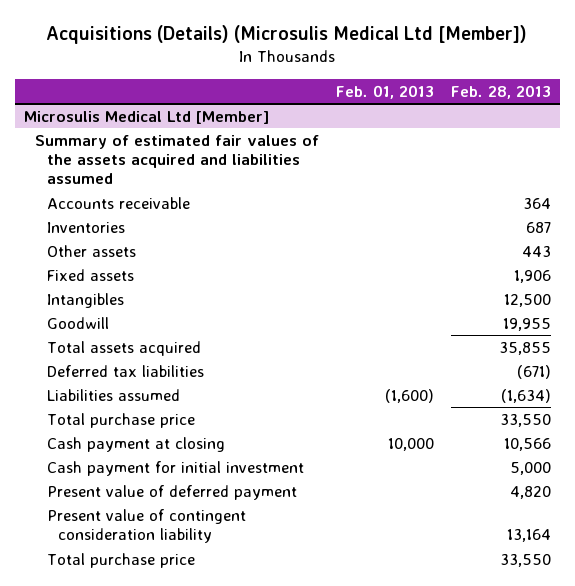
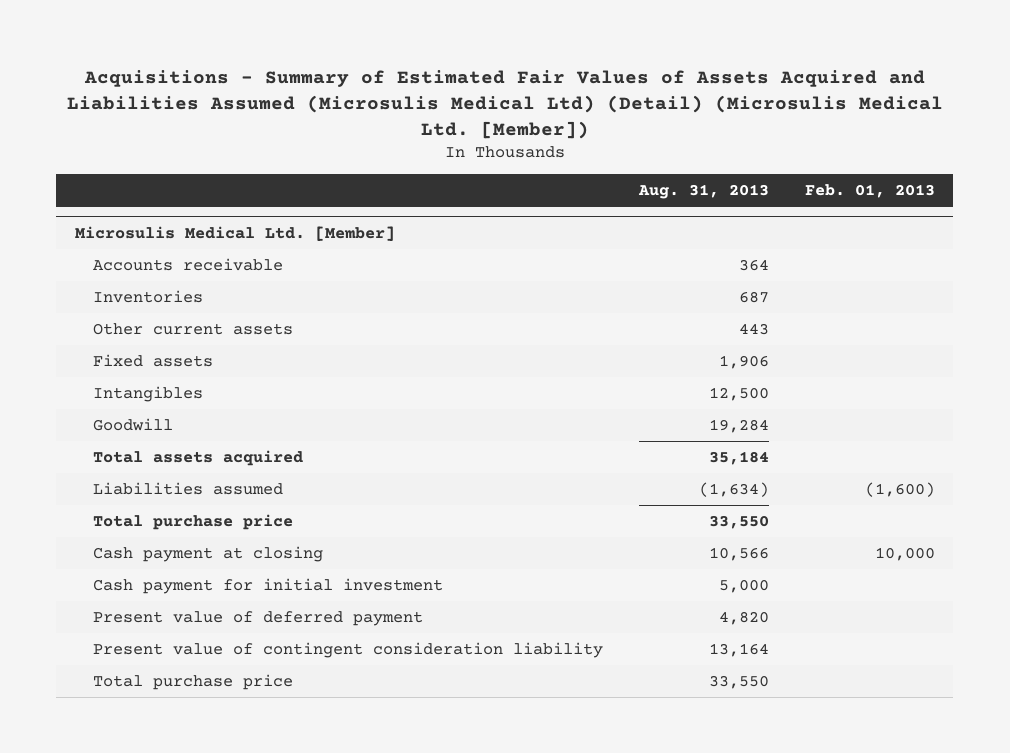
[46,25,528,45] Acquisitions (Details) (Microsulis Medical Ltd [Member]) -> [66,69,943,139] Acquisitions - Summary of Estimated Fair Values of Assets Acquired and Liabilities Assumed (Microsulis Medical Ltd) (Detail) (Microsulis Medical Ltd. [Member])
[451,84,552,99] Feb. 28, 2013 -> none
none -> [637,184,769,200] Aug. 31, 2013
[35,134,320,185] Summary of estimated fair values of the assets acquired and liabilities assumed -> none
[23,110,269,124] Microsulis Medical Ltd [Member] -> [74,225,395,241] Microsulis Medical Ltd. [Member]
[46,244,136,257] Other assets -> [92,323,293,336] Other current assets
[46,364,204,377] Deferred tax liabilities -> none

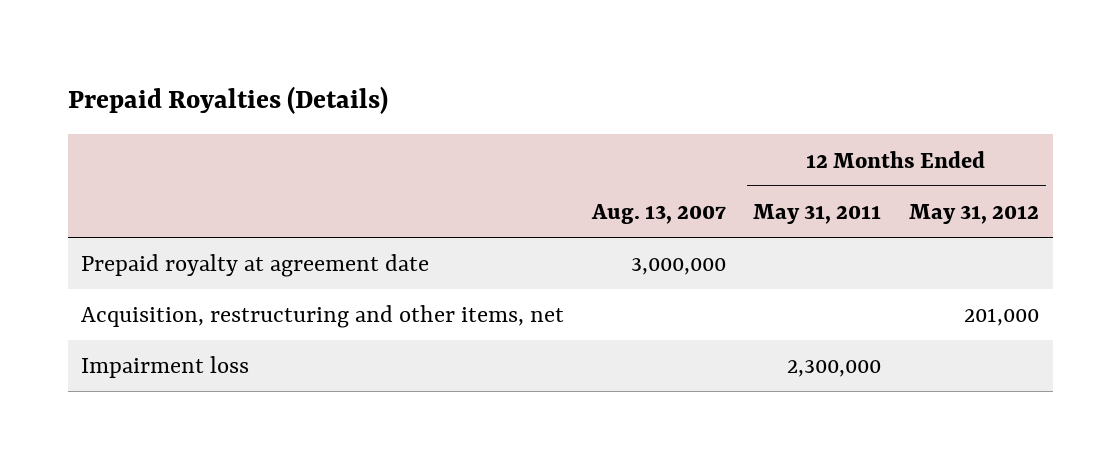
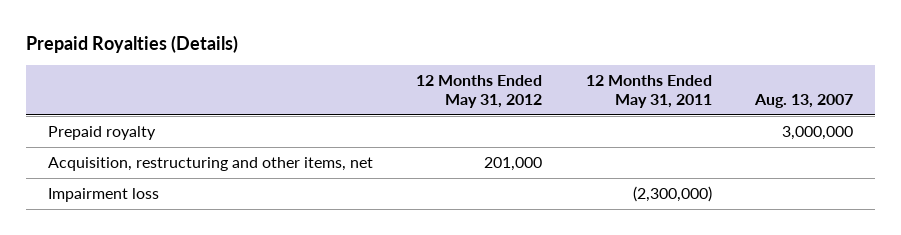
[81,254,430,278] Prepaid royalty at agreement date -> [47,125,156,140] Prepaid royalty
[787,360,882,378] 2,300,000 -> [632,185,712,202] (2,300,000)

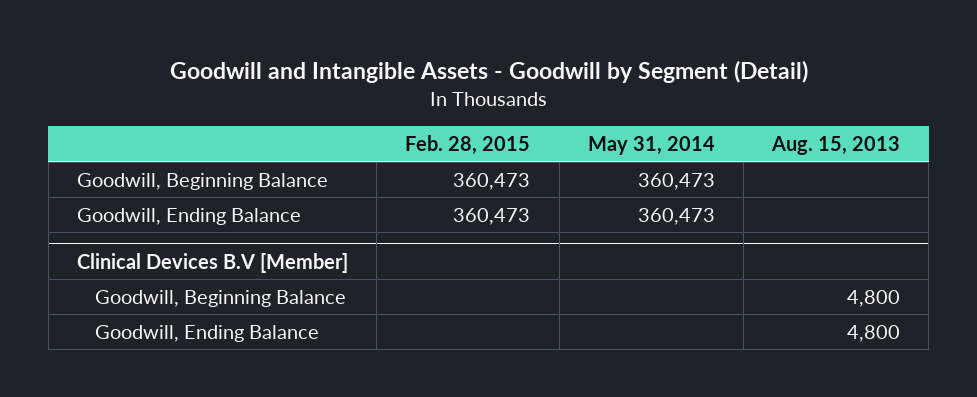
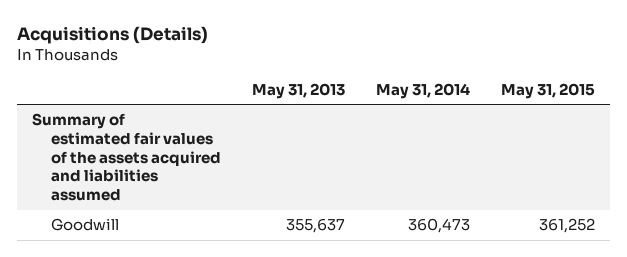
[169,60,808,84] Goodwill and Intangible Assets - Goodwill by Segment (Detail) -> [16,25,208,44] Acquisitions (Details)
[405,134,531,155] Feb. 28, 2015 -> none
[771,135,901,155] Aug. 15, 2013 -> none
none -> [252,82,346,99] May 31, 2013
none -> [500,82,595,99] May 31, 2015
[77,207,302,225] Goodwill, Ending Balance -> none
[77,252,349,273] Clinical Devices B.V [Member] -> none
[95,289,347,307] Goodwill, Beginning Balance -> none
[95,324,320,342] Goodwill, Ending Balance -> none
none -> [32,113,222,202] Summary of estimated fair values of the assets acquired and liabilities assumed
[77,172,329,190] Goodwill, Beginning Balance -> [51,218,120,232] Goodwill

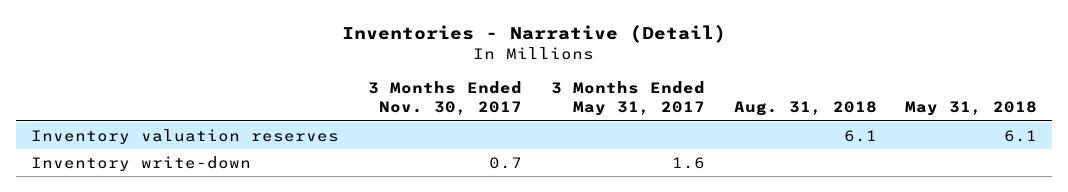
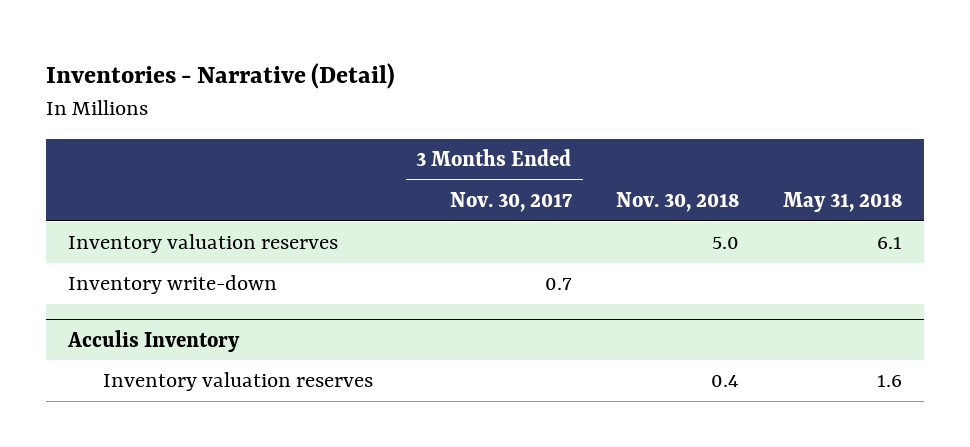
[550,81,705,117] 3 Months Ended May 31, 2017 -> none
[733,101,877,117] Aug. 31, 2018 -> none
none -> [616,192,740,213] Nov. 30, 2018
none -> [67,329,241,352] Acculis Inventory
none -> [102,372,373,392] Inventory valuation reserves

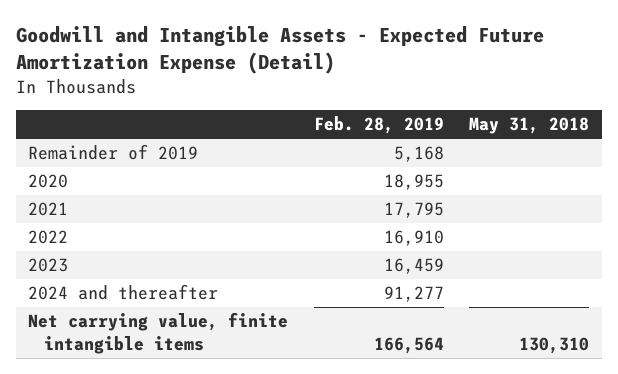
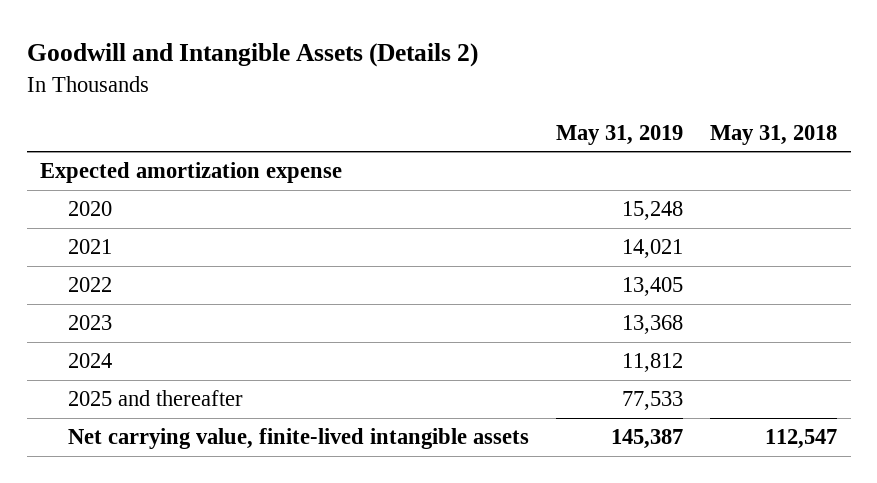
[15,26,544,75] Goodwill and Intangible Assets - Expected Future Amortization Expense (Detail) -> [26,43,478,68] Goodwill and Intangible Assets (Details 2)
[313,116,444,135] Feb. 28, 2019 -> none
none -> [556,124,684,145] May 31, 2019
[28,144,199,161] Remainder of 2019 -> none
none -> [40,162,343,184] Expected amortization expense
none -> [68,353,113,369] 2024
[28,284,219,301] 2024 and thereafter -> [68,390,244,407] 2025 and thereafter
[28,312,289,354] Net carrying value, finite intangible items -> [68,428,530,450] Net carrying value, finite-lived intangible assets
[519,336,590,354] 130,310 -> [765,429,838,450] 112,547

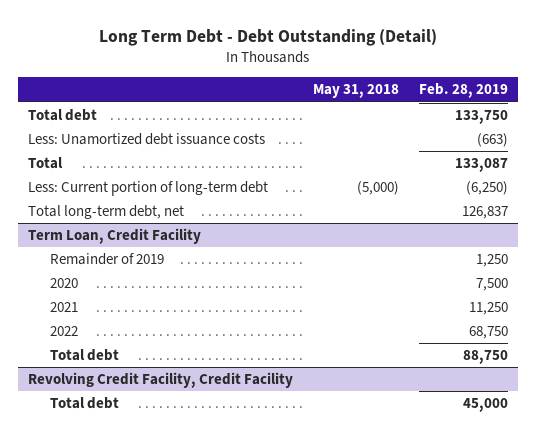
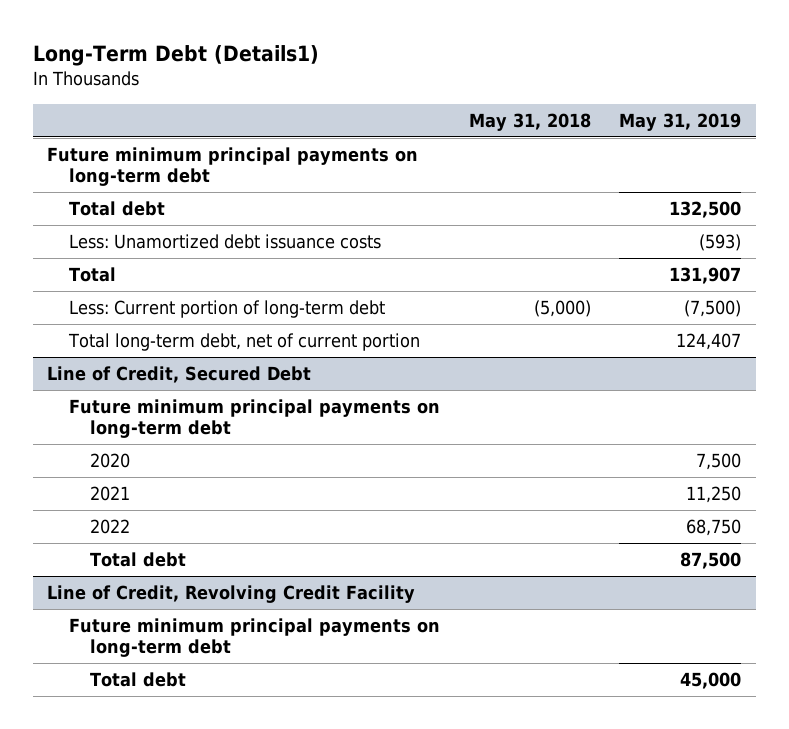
[99,28,438,46] Long Term Debt - Debt Outstanding (Detail) -> [32,44,319,66] Long-Term Debt (Details1)
[418,83,508,99] Feb. 28, 2019 -> none
none -> [619,112,742,131] May 31, 2019
none -> [47,147,419,187] Future minimum principal payments on long-term debt
[28,228,202,245] Term Loan, Credit Facility -> none
[50,253,165,266] Remainder of 2019 -> none
[50,278,79,289] 2020 -> none
[50,302,79,313] 2021 -> none
[50,326,79,337] 2022 -> none
[50,349,120,362] Total debt -> none
[28,205,185,220] Total long-term debt, net -> [67,333,420,352] Total long-term debt, net of current portion
none -> [47,366,312,384] Line of Credit, Secured Debt
none -> [68,399,440,439] Future minimum principal payments on long-term debt
none -> [90,453,131,469] 2020
none -> [90,486,131,502] 2021
none -> [90,519,131,535] 2022
none -> [90,552,187,568] Total debt
[28,372,294,389] Revolving Credit Facility, Credit Facility -> [47,585,416,604] Line of Credit, Revolving Credit Facility
none -> [68,618,440,658] Future minimum principal payments on long-term debt

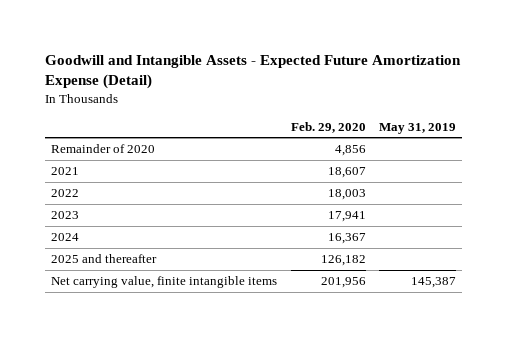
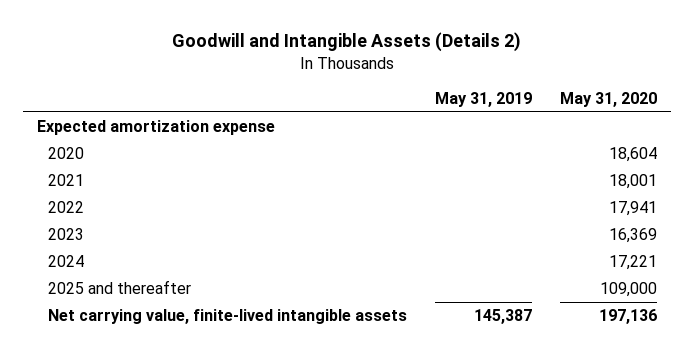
[44,55,461,90] Goodwill and Intangible Assets - Expected Future Amortization Expense (Detail) -> [171,32,521,53] Goodwill and Intangible Assets (Details 2)
[290,121,366,133] Feb. 29, 2020 -> none
none -> [559,91,657,107] May 31, 2020
[51,144,156,154] Remainder of 2020 -> none
none -> [36,120,275,136] Expected amortization expense
none -> [47,147,84,160] 2020
[51,276,278,289] Net carrying value, finite intangible items -> [47,309,407,325] Net carrying value, finite-lived intangible assets

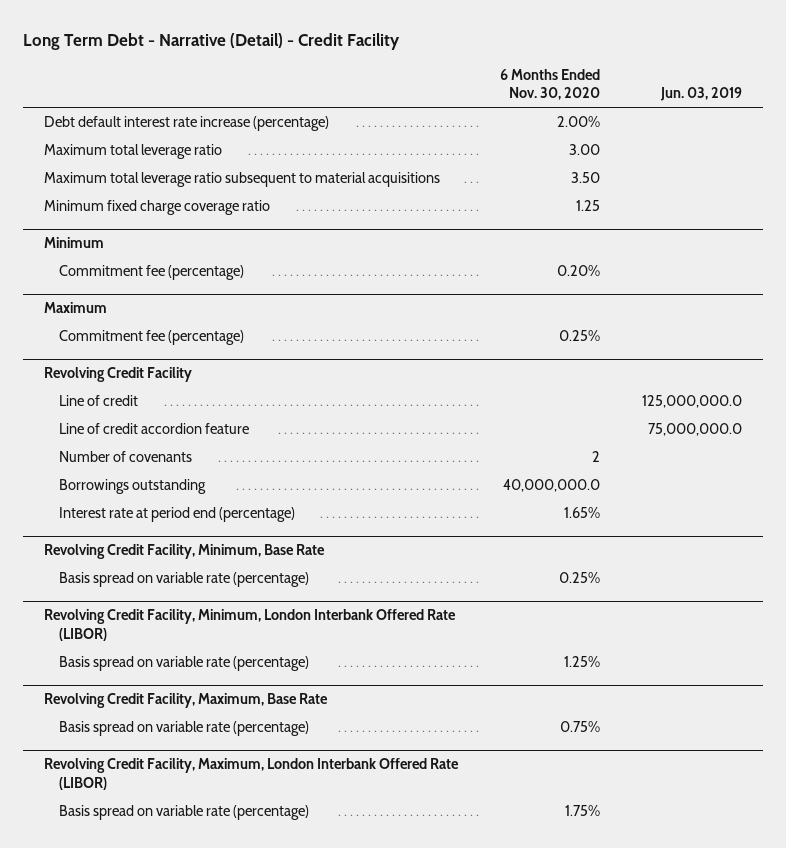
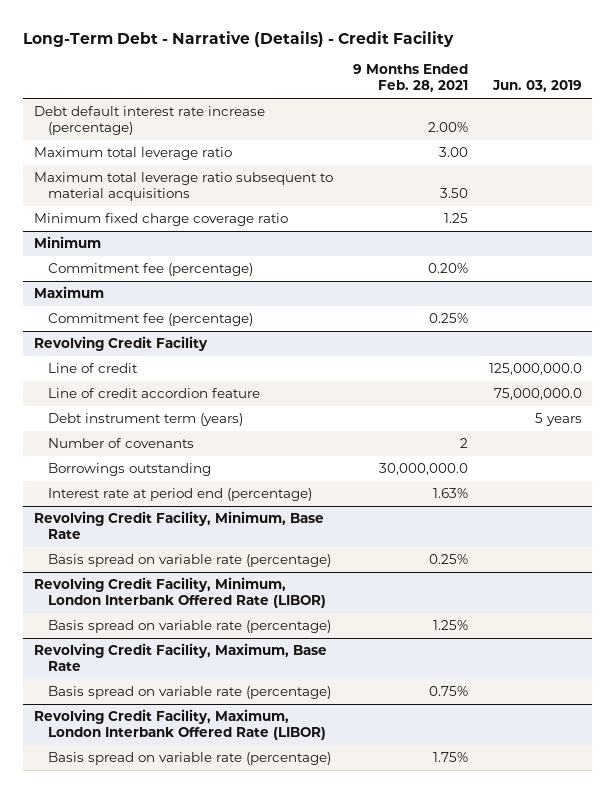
[23,32,401,50] Long Term Debt - Narrative (Detail) - Credit Facility -> [23,31,455,48] Long-Term Debt - Narrative (Details) - Credit Facility
[499,68,600,101] 6 Months Ended Nov. 30, 2020 -> none
none -> [353,64,469,93] 9 Months Ended Feb. 28, 2021
none -> [48,413,244,427] Debt instrument term (years)

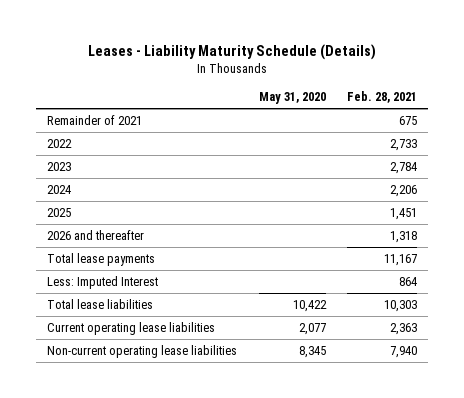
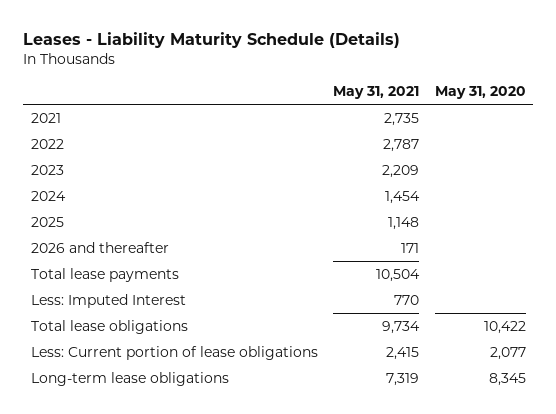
[347,91,418,104] Feb. 28, 2021 -> none
none -> [333,85,420,99] May 31, 2021
[46,114,142,125] Remainder of 2021 -> none
none -> [30,113,61,124] 2021
[46,298,153,309] Total lease liabilities -> [30,320,188,335] Total lease obligations
[46,321,215,335] Current operating lease liabilities -> [30,346,318,361] Less: Current portion of lease obligations
[46,344,237,358] Non-current operating lease liabilities -> [30,372,229,387] Long-term lease obligations

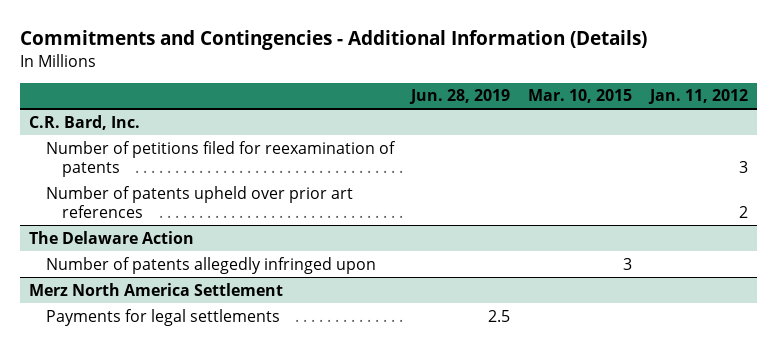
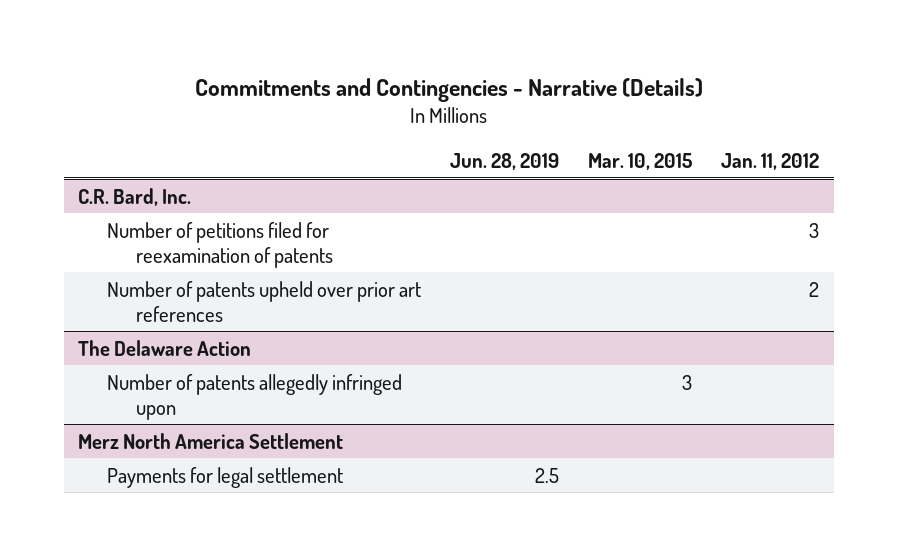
[20,29,648,50] Commitments and Contingencies - Additional Information (Details) -> [194,77,703,102] Commitments and Contingencies - Narrative (Details)
[45,308,280,326] Payments for legal settlements -> [107,466,344,488] Payments for legal settlement

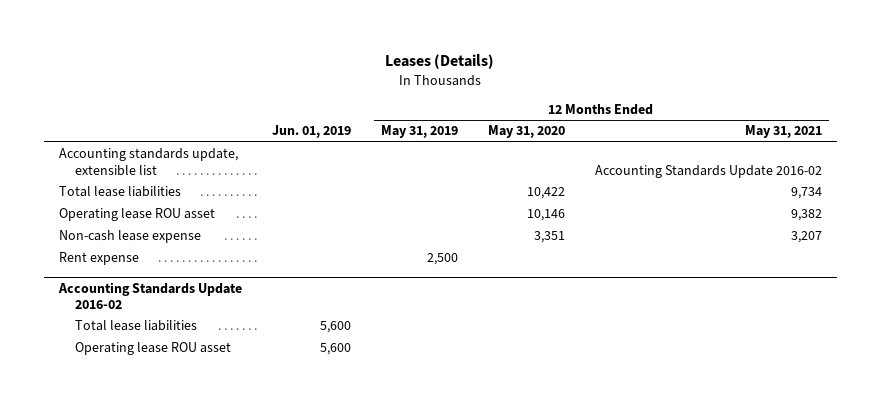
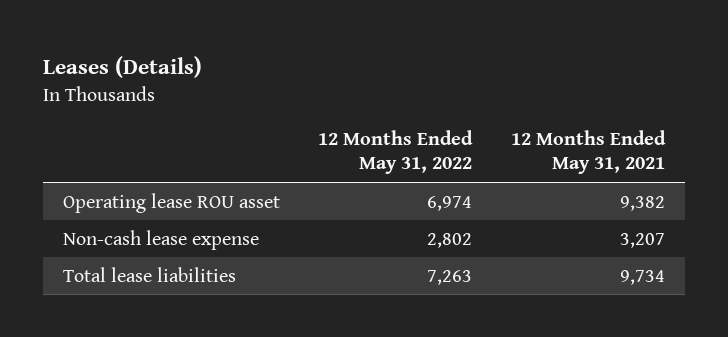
[272,125,352,139] Jun. 01, 2019 -> none
[380,125,458,139] May 31, 2019 -> none
[487,125,565,139] May 31, 2020 -> none
none -> [318,130,474,175] 12 Months Ended May 31, 2022
[59,148,239,176] Accounting standards update, extensible list -> none
[59,252,140,266] Rent expense -> none
[58,281,243,310] Accounting Standards Update 2016-02 -> none
[75,320,198,332] Total lease liabilities -> none
[75,342,232,356] Operating lease ROU asset -> none
[59,186,182,198] Total lease liabilities -> [62,266,236,282] Total lease liabilities

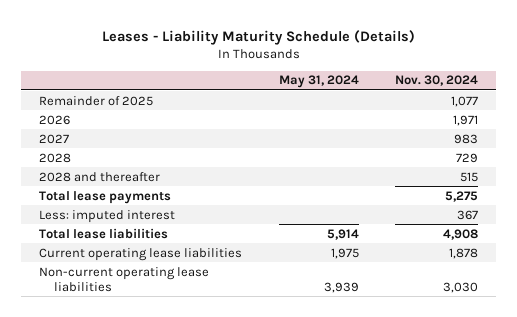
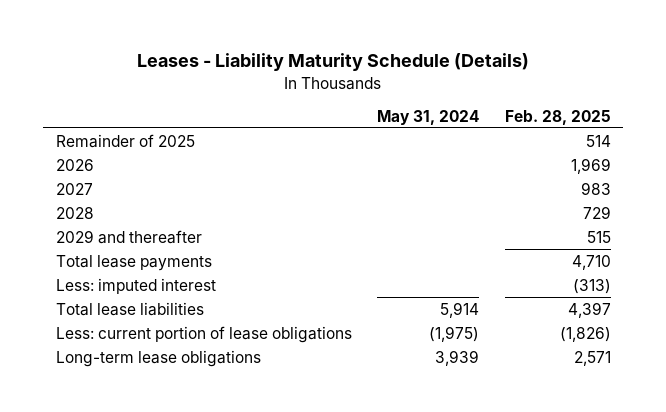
[395,75,479,87] Nov. 30, 2024 -> none
none -> [504,109,611,125] Feb. 28, 2025
[39,171,161,182] 2028 and thereafter -> [55,229,202,244] 2029 and thereafter
[39,247,243,261] Current operating lease liabilities -> [55,325,352,343] Less: current portion of lease obligations
[330,247,359,259] 1,975 -> [429,325,480,342] (1,975)
[39,266,210,292] Non-current operating lease liabilities -> [55,349,261,367] Long-term lease obligations

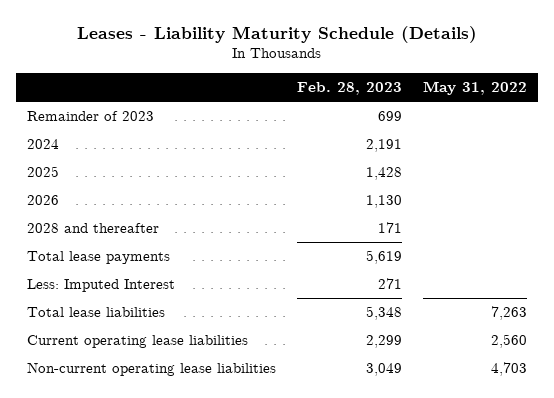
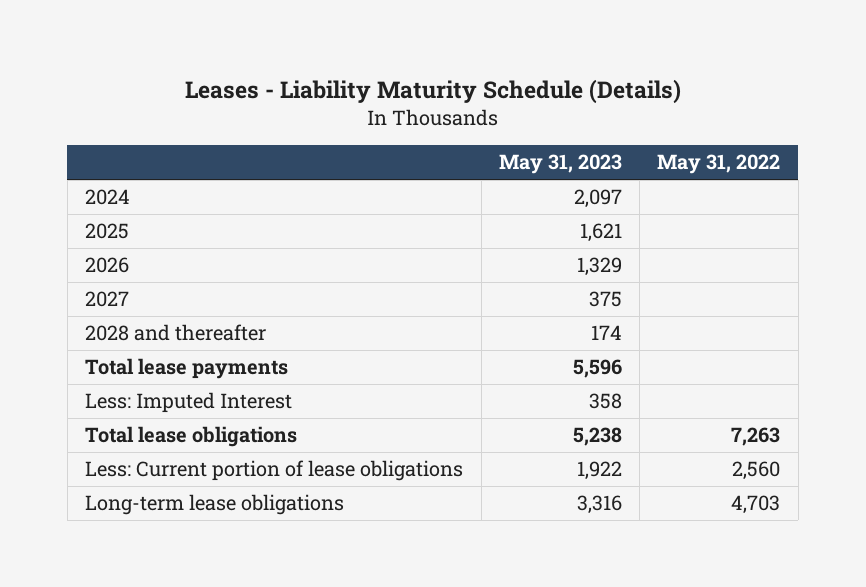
[296,81,402,95] Feb. 28, 2023 -> none
none -> [498,154,622,175] May 31, 2023
[26,111,154,122] Remainder of 2023 -> none
none -> [85,291,130,308] 2027
[26,307,165,318] Total lease liabilities -> [85,426,298,448] Total lease obligations
[26,335,248,349] Current operating lease liabilities -> [85,460,464,482] Less: Current portion of lease obligations
[26,362,276,377] Non-current operating lease liabilities -> [85,494,345,516] Long-term lease obligations

